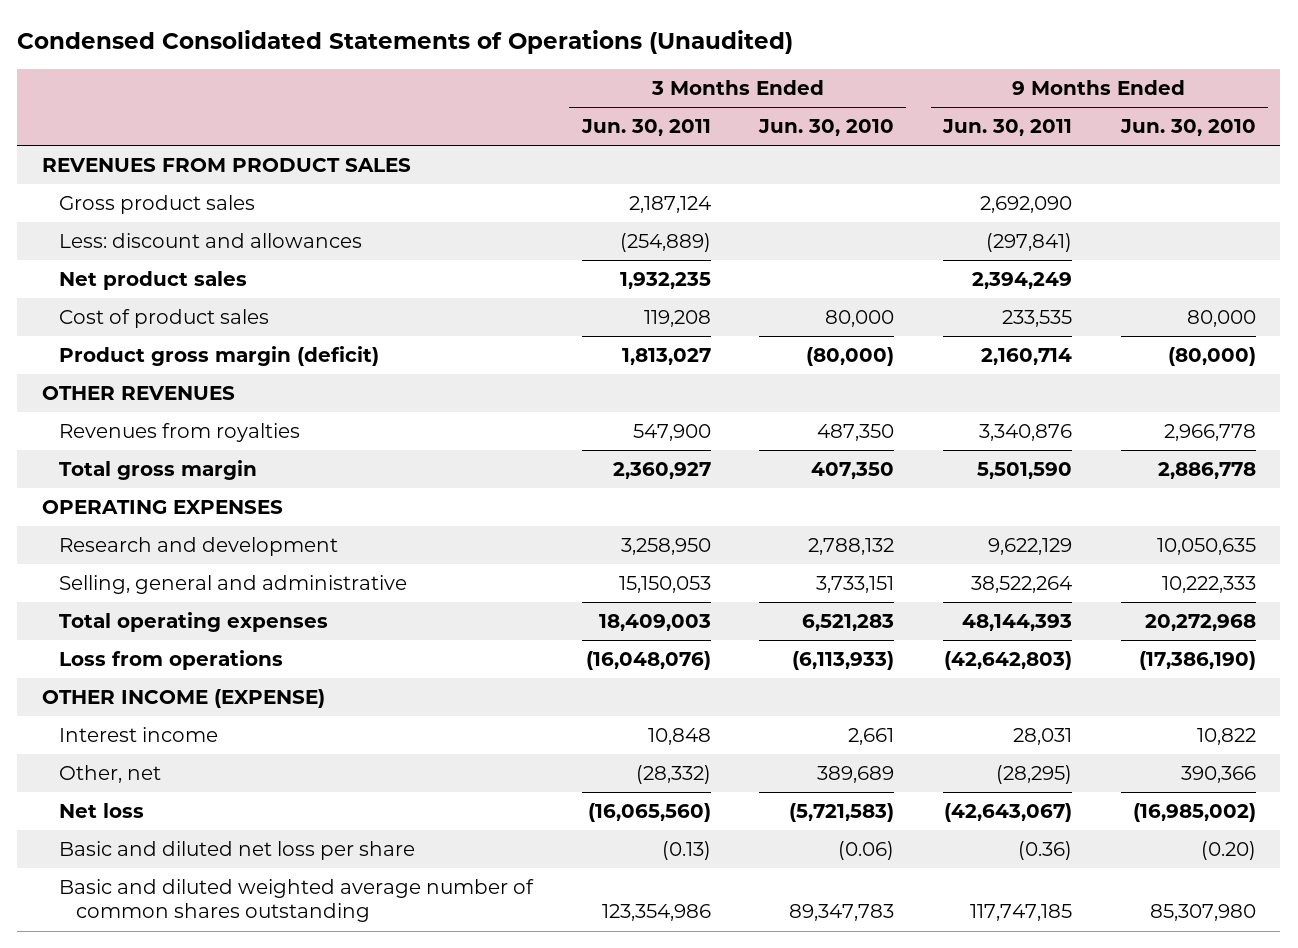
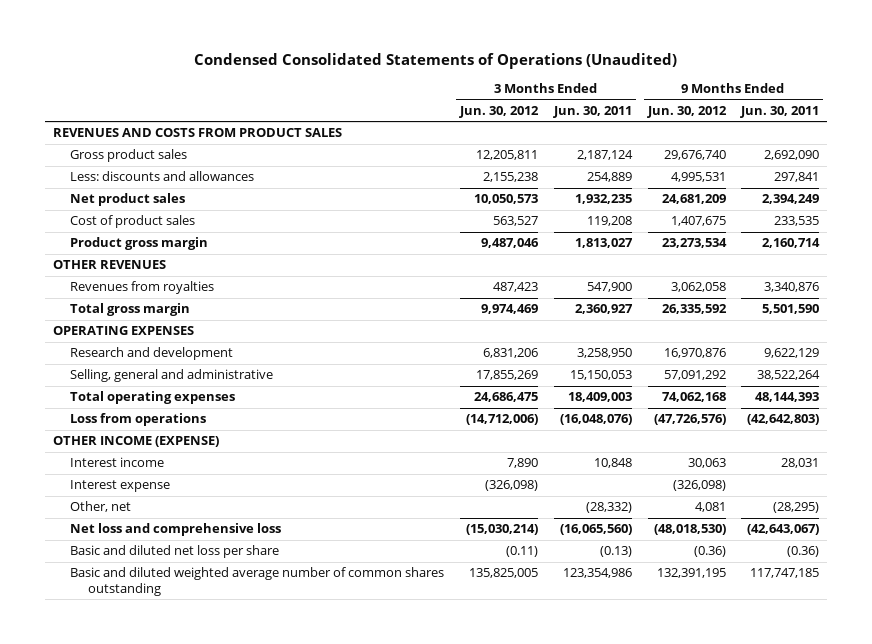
[758,119,895,137] Jun. 30, 2010 -> none
[1119,119,1256,137] Jun. 30, 2010 -> none
none -> [459,105,540,118] Jun. 30, 2012
none -> [646,105,727,118] Jun. 30, 2012
[41,158,411,173] REVENUES FROM PRODUCT SALES -> [52,128,342,138] REVENUES AND COSTS FROM PRODUCT SALES
[58,233,362,249] Less: discount and allowances -> [70,171,255,182] Less: discounts and allowances
[619,233,711,253] (254,889) -> [586,172,632,183] 254,889
[986,233,1073,253] (297,841) -> [774,172,820,183] 297,841
[58,346,379,367] Product gross margin (deficit) -> [70,237,209,251] Product gross margin
none -> [70,480,171,493] Interest expense
[58,803,144,819] Net loss -> [70,523,282,537] Net loss and comprehensive loss

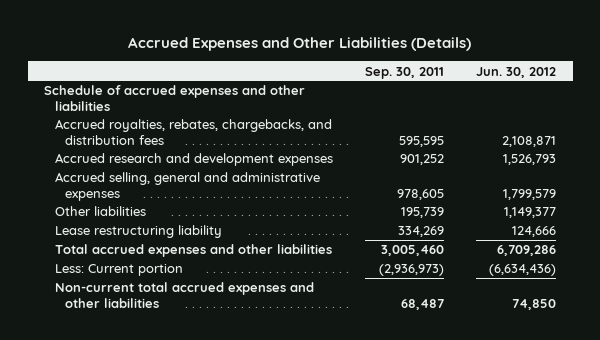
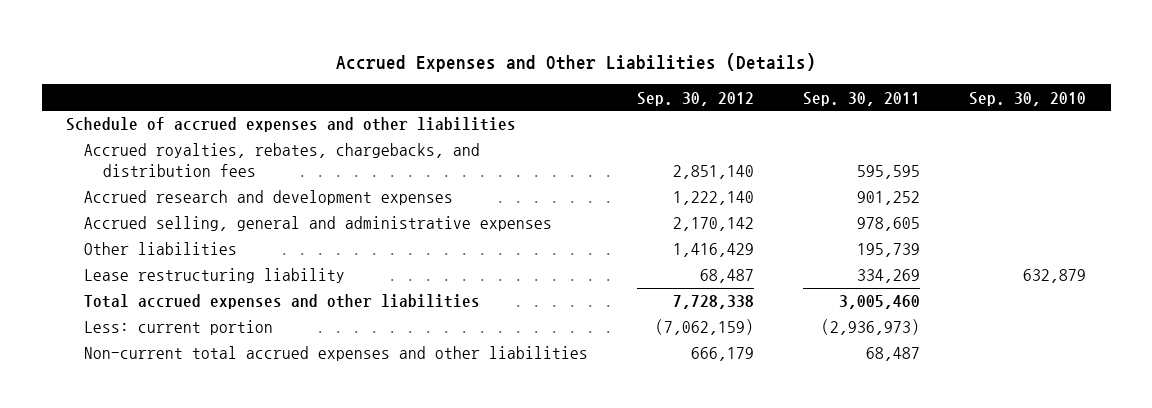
[476,66,557,78] Jun. 30, 2012 -> none
none -> [637,91,755,106] Sep. 30, 2012
none -> [969,91,1087,106] Sep. 30, 2010
[54,264,183,277] Less: Current portion -> [84,320,274,336] Less: current portion

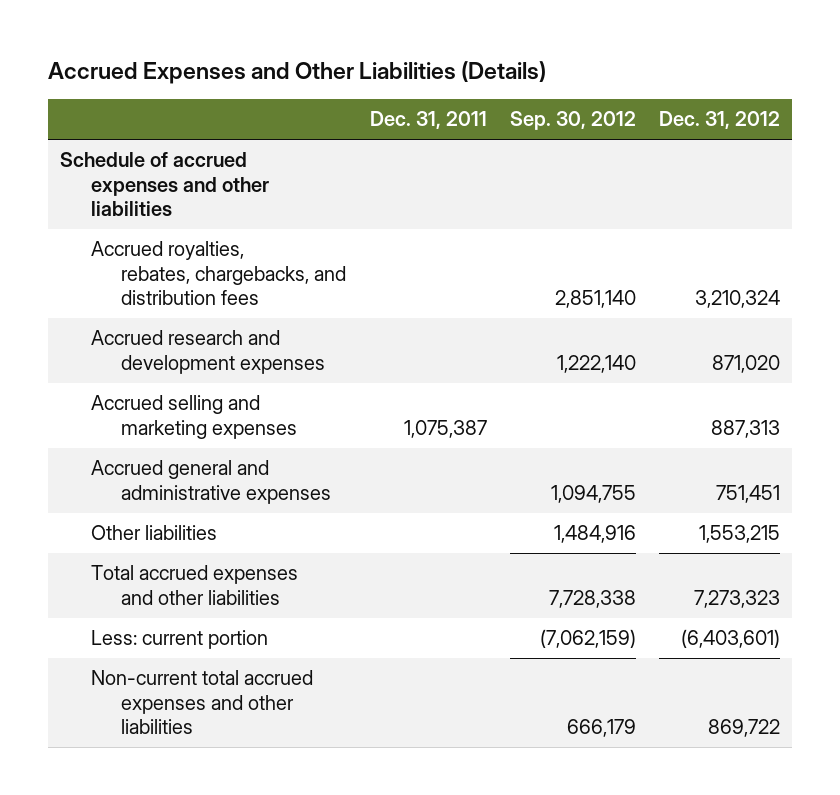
[803,91,921,106] Sep. 30, 2011 -> none
[969,91,1087,106] Sep. 30, 2010 -> none
none -> [369,111,487,130] Dec. 31, 2011
none -> [658,111,780,130] Dec. 31, 2012
[84,268,346,284] Lease restructuring liability -> none
none -> [90,395,298,439] Accrued selling and marketing expenses
[84,216,553,232] Accrued selling, general and administrative expenses -> [90,460,332,504] Accrued general and administrative expenses
[673,217,755,232] 2,170,142 -> [550,484,636,503] 1,094,755
[673,243,755,258] 1,416,429 -> [553,525,636,544] 1,484,916

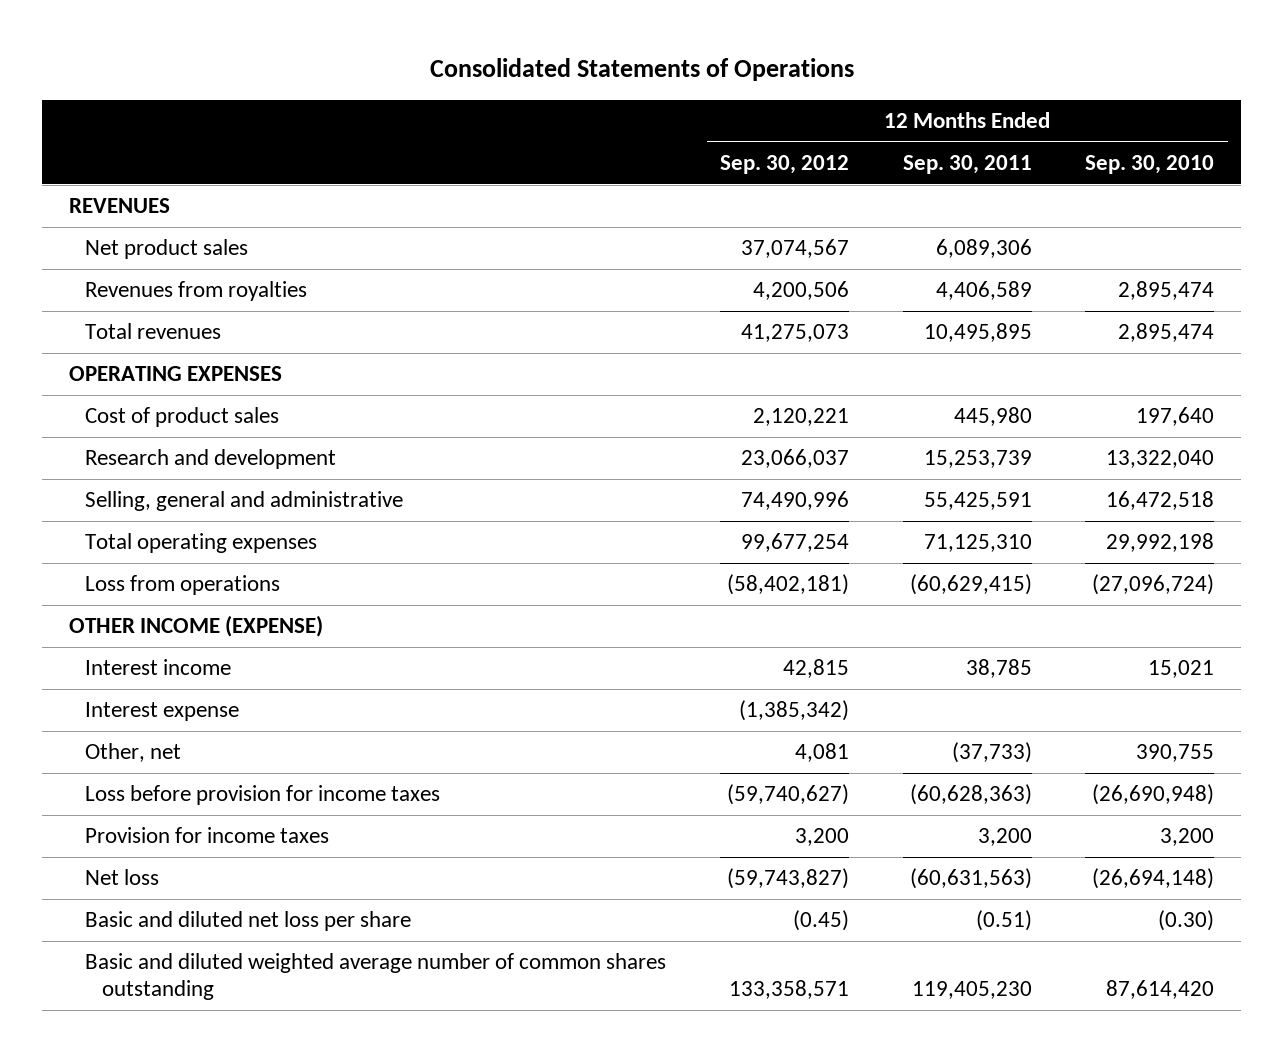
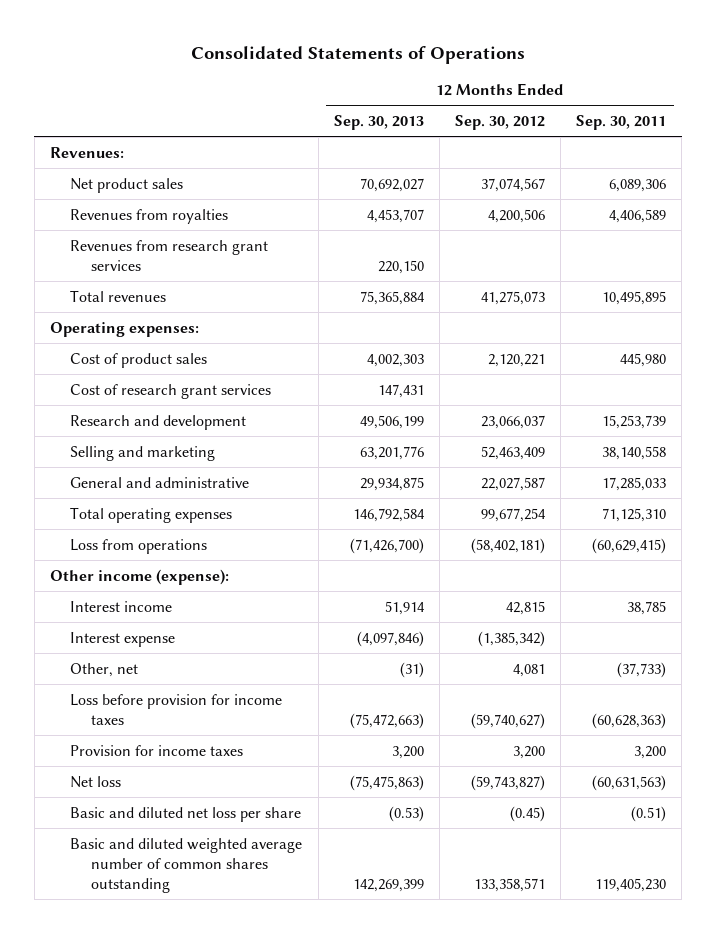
[1085,155,1215,175] Sep. 30, 2010 -> none
none -> [333,115,424,131] Sep. 30, 2013
[69,198,171,214] REVENUES -> [49,146,124,158] Revenues:
none -> [70,239,269,271] Revenues from research grant services
[69,366,283,382] OPERATING EXPENSES -> [49,321,199,337] Operating expenses:
none -> [70,383,272,399] Cost of research grant services
none -> [70,445,216,461] Selling and marketing
[85,491,404,512] Selling, general and administrative -> [70,476,250,488] General and administrative
[740,491,849,511] 74,490,996 -> [480,476,545,491] 22,027,587
[923,492,1032,511] 55,425,591 -> [602,476,667,491] 17,285,033
[69,615,324,638] OTHER INCOME (EXPENSE) -> [49,568,229,585] Other income (expense):

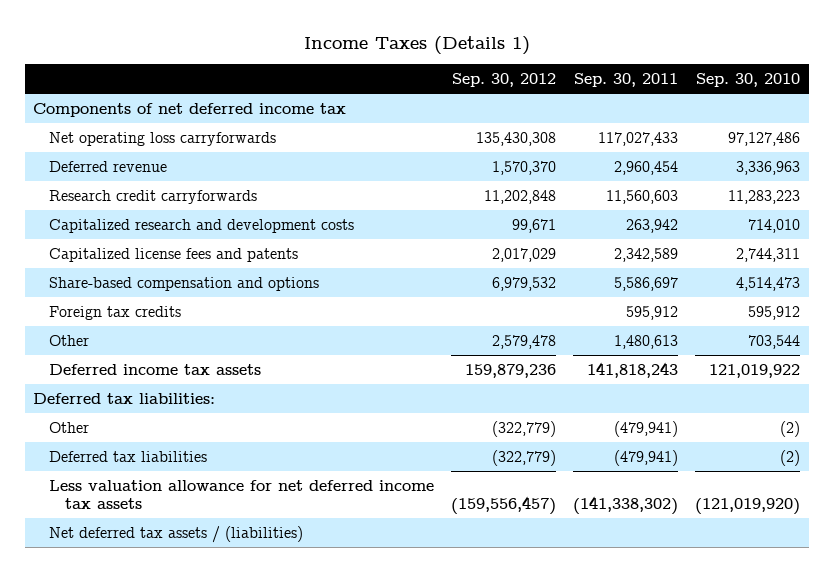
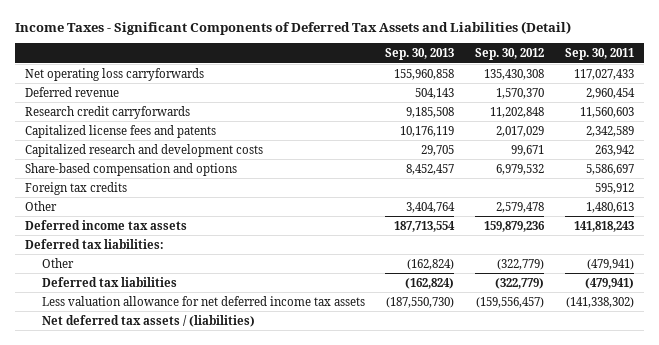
[303,35,530,55] Income Taxes (Details 1) -> [14,21,571,36] Income Taxes - Significant Components of Deferred Tax Assets and Liabilities (Detail)
[696,72,801,87] Sep. 30, 2010 -> none
none -> [385,48,455,61] Sep. 30, 2013
[33,102,347,117] Components of net deferred income tax -> none
[49,218,355,233] Capitalized research and development costs -> [24,143,263,157] Capitalized research and development costs

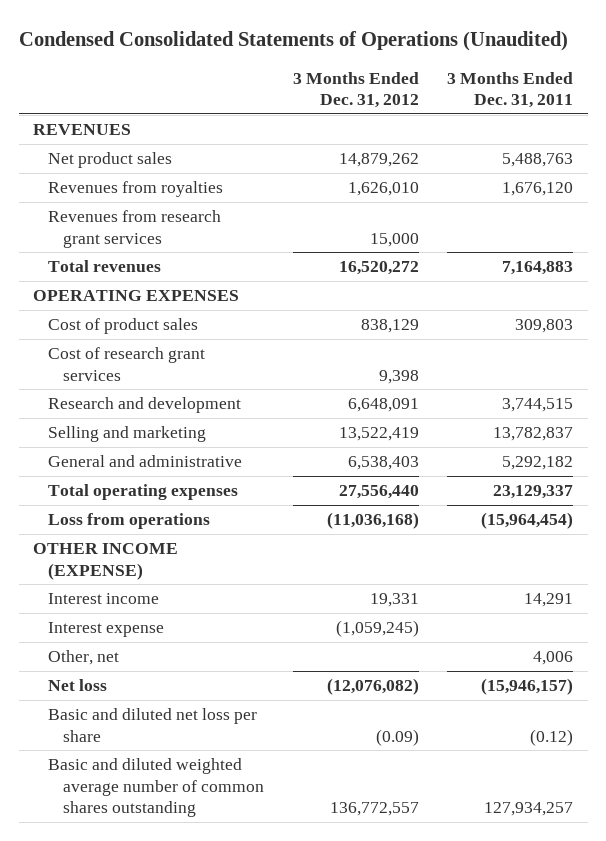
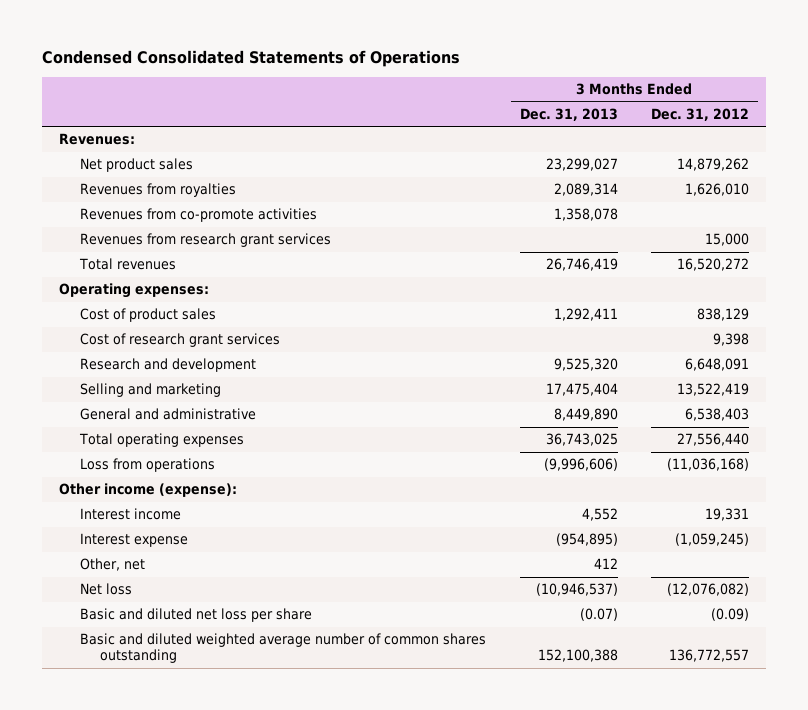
[18,31,568,52] Condensed Consolidated Statements of Operations (Unaudited) -> [42,50,461,68] Condensed Consolidated Statements of Operations
[447,71,574,109] 3 Months Ended Dec. 31, 2011 -> none
none -> [519,107,618,121] Dec. 31, 2013
[32,124,131,136] REVENUES -> [59,133,136,146] Revenues:
none -> [79,208,317,223] Revenues from co-promote activities
[32,290,239,302] OPERATING EXPENSES -> [59,283,210,299] Operating expenses:
[32,543,178,580] OTHER INCOME (EXPENSE) -> [59,483,238,498] Other income (expense):

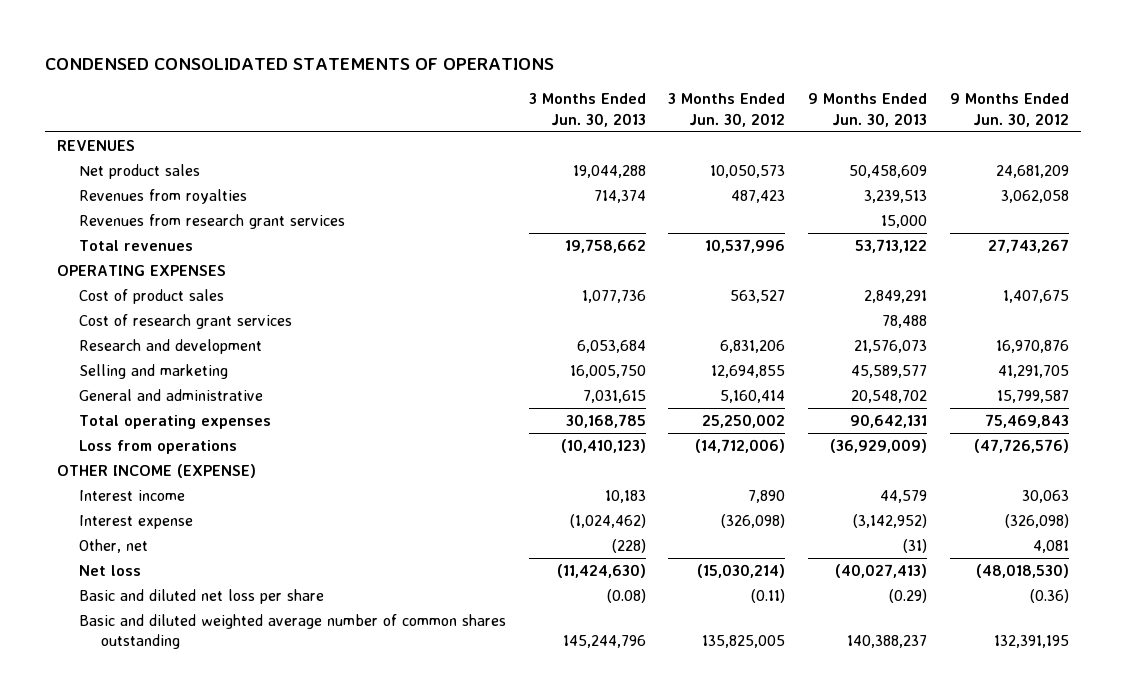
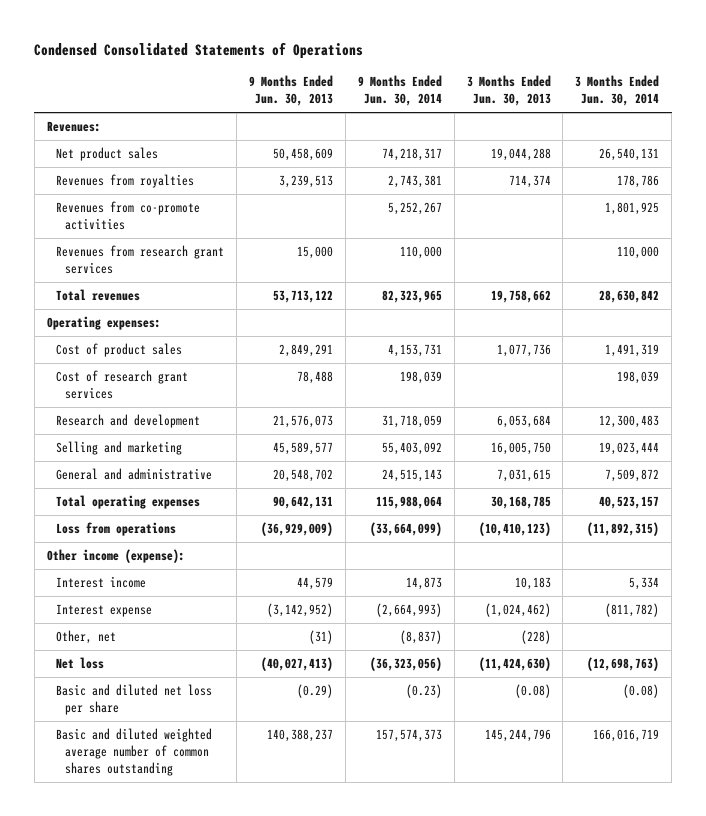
[45,58,555,71] CONDENSED CONSOLIDATED STATEMENTS OF OPERATIONS -> [34,41,364,59] Condensed Consolidated Statements of Operations
[668,93,786,127] 3 Months Ended Jun. 30, 2012 -> none
[950,93,1070,127] 9 Months Ended Jun. 30, 2012 -> none
none -> [357,75,442,107] 9 Months Ended Jun. 30, 2014
none -> [575,75,660,107] 3 Months Ended Jun. 30, 2014
[56,139,135,151] REVENUES -> [46,121,101,133] Revenues:
none -> [56,201,201,231] Revenues from co-promote activities
[56,264,226,276] OPERATING EXPENSES -> [46,316,161,331] Operating expenses:
[56,463,256,478] OTHER INCOME (EXPENSE) -> [46,549,185,564] Other income (expense):

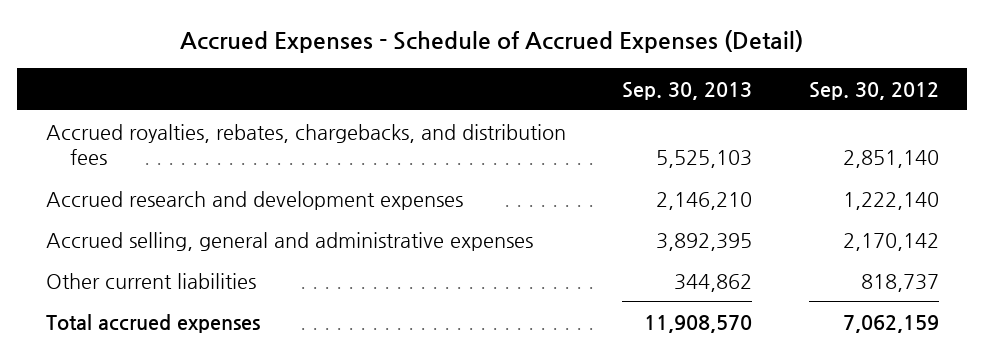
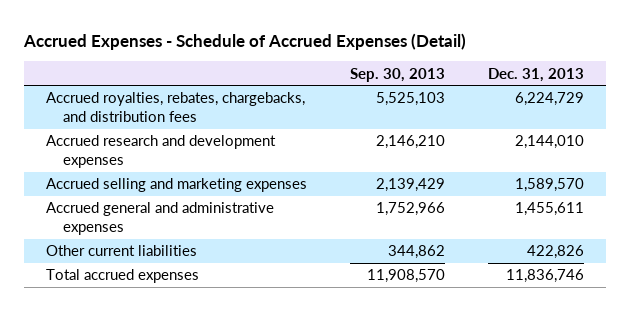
[808,82,939,101] Sep. 30, 2012 -> none
none -> [488,67,585,82] Dec. 31, 2013
none -> [45,178,307,193] Accrued selling and marketing expenses
[45,231,533,251] Accrued selling, general and administrative expenses -> [45,202,274,235] Accrued general and administrative expenses
[656,232,753,251] 3,892,395 -> [376,202,446,217] 1,752,966

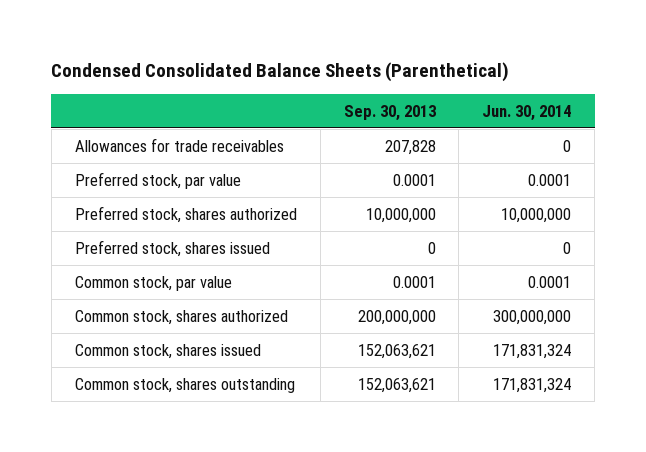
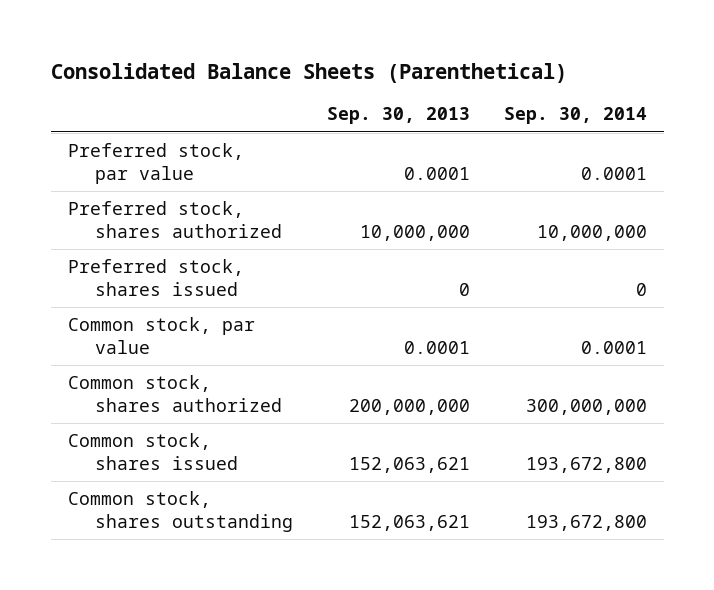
[51,62,510,83] Condensed Consolidated Balance Sheets (Parenthetical) -> [50,62,567,83] Consolidated Balance Sheets (Parenthetical)
[482,104,572,121] Jun. 30, 2014 -> none
none -> [503,107,647,125] Sep. 30, 2014
[74,137,284,152] Allowances for trade receivables -> none

